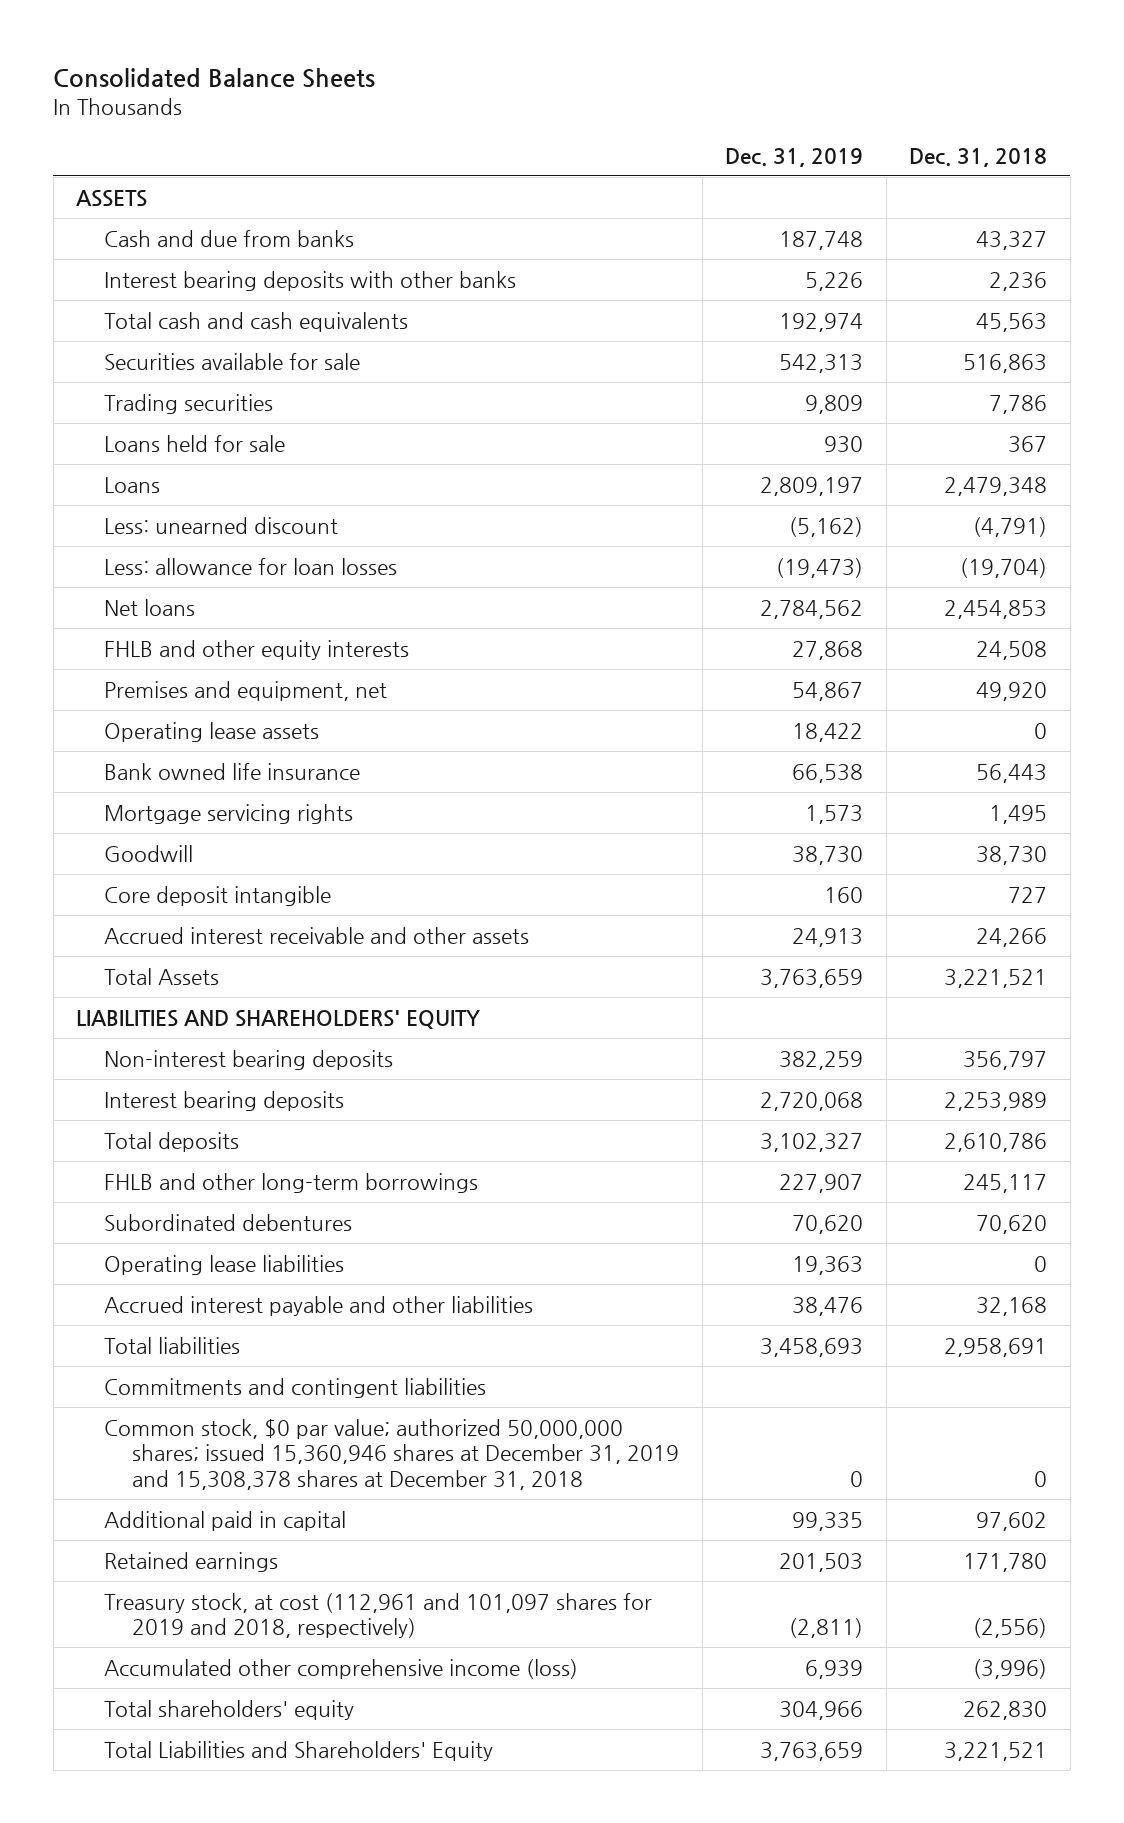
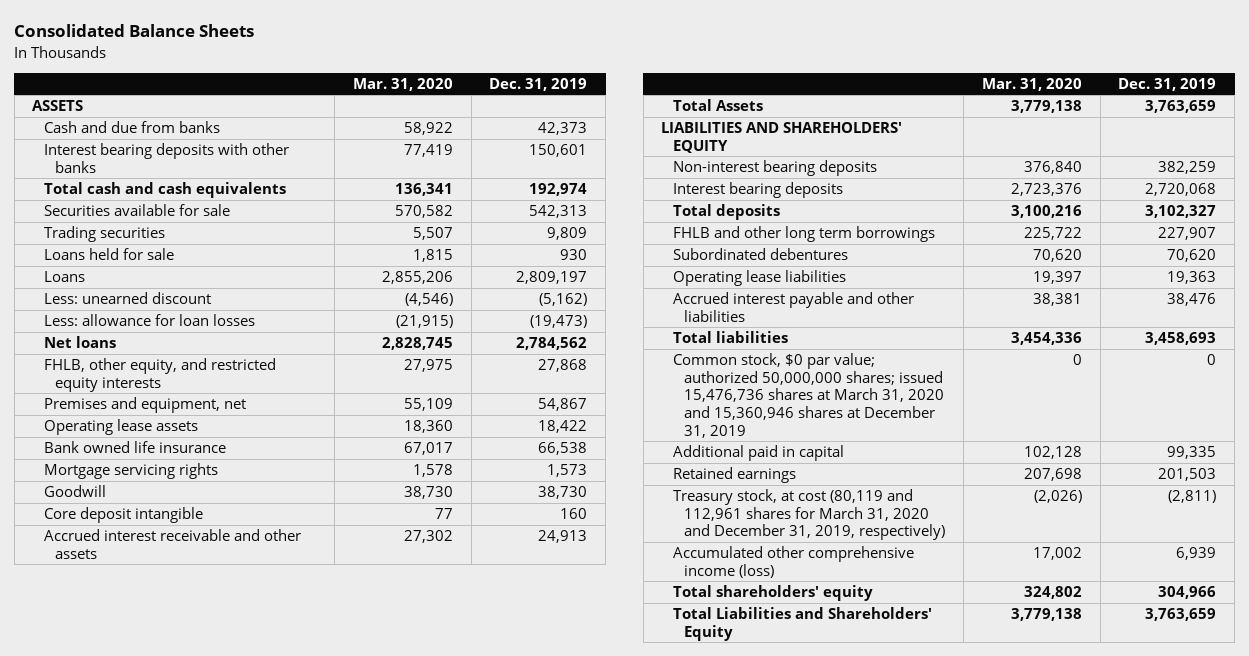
[909,147,1048,167] Dec. 31, 2018 -> none
none -> [352,77,453,91] Mar. 31, 2020
[779,230,864,250] 187,748 -> [538,122,588,136] 42,373
[805,271,864,291] 5,226 -> [529,144,588,158] 150,601
[104,639,410,660] FHLB and other equity interests -> [43,358,276,392] FHLB, other equity, and restricted equity interests
[104,1172,479,1193] FHLB and other long-term borrowings -> [672,226,935,243] FHLB and other long term borrowings
[104,1377,487,1398] Commitments and contingent liabilities -> none
[104,1418,680,1490] Common stock, $0 par value; authorized 50,000,000 shares; issued 15,360,946 shares at December 31, 2019 and 15,308,378 shares at December 31, 2018 -> [672,353,945,438] Common stock, $0 par value; authorized 50,000,000 shares; issued 15,476,736 shares at March 31, 2020 and 15,360,946 shares at December 31, 2019
[104,1592,653,1639] Treasury stock, at cost (112,961 and 101,097 shares for 2019 and 2018, respectively) -> [672,489,946,541] Treasury stock, at cost (80,119 and 112,961 shares for March 31, 2020 and December 31, 2019, respectively)

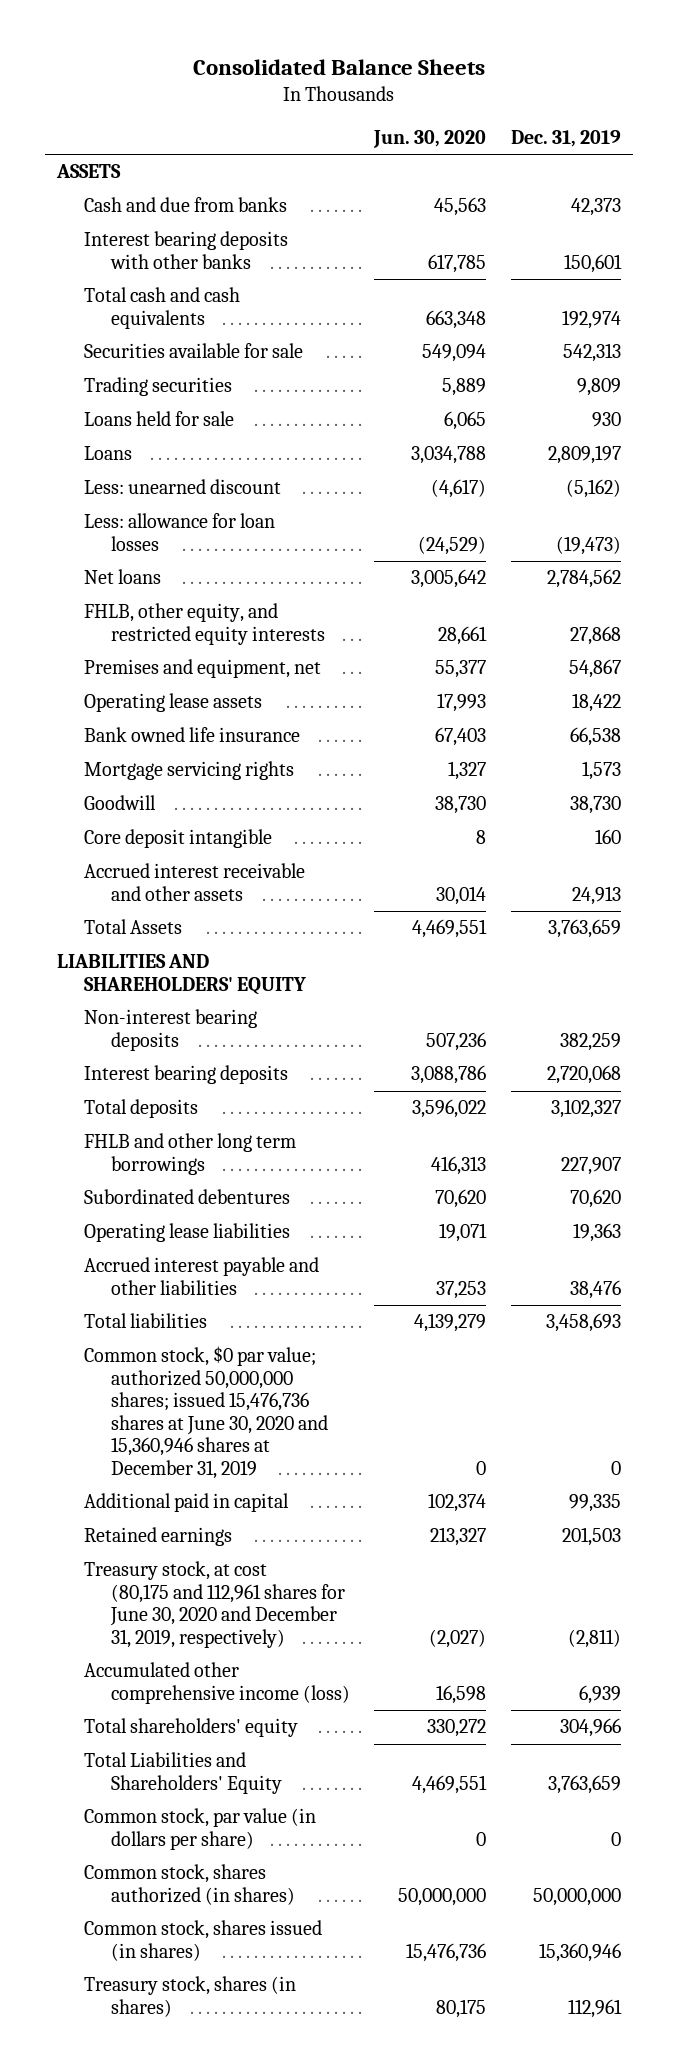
[352,77,453,91] Mar. 31, 2020 -> none
none -> [373,129,487,148] Jun. 30, 2020
[672,353,945,438] Common stock, $0 par value; authorized 50,000,000 shares; issued 15,476,736 shares at March 31, 2020 and 15,360,946 shares at December 31, 2019 -> [84,1346,328,1479] Common stock, $0 par value; authorized 50,000,000 shares; issued 15,476,736 shares at June 30, 2020 and 15,360,946 shares at December 31, 2019
[672,489,946,541] Treasury stock, at cost (80,119 and 112,961 shares for March 31, 2020 and December 31, 2019, respectively) -> [84,1561,345,1648] Treasury stock, at cost (80,175 and 112,961 shares for June 30, 2020 and December 31, 2019, respectively)
none -> [84,1808,317,1850] Common stock, par value (in dollars per share)
none -> [84,1864,295,1905] Common stock, shares authorized (in shares)
none -> [84,1920,323,1961] Common stock, shares issued (in shares)
none -> [84,1976,297,2017] Treasury stock, shares (in shares)

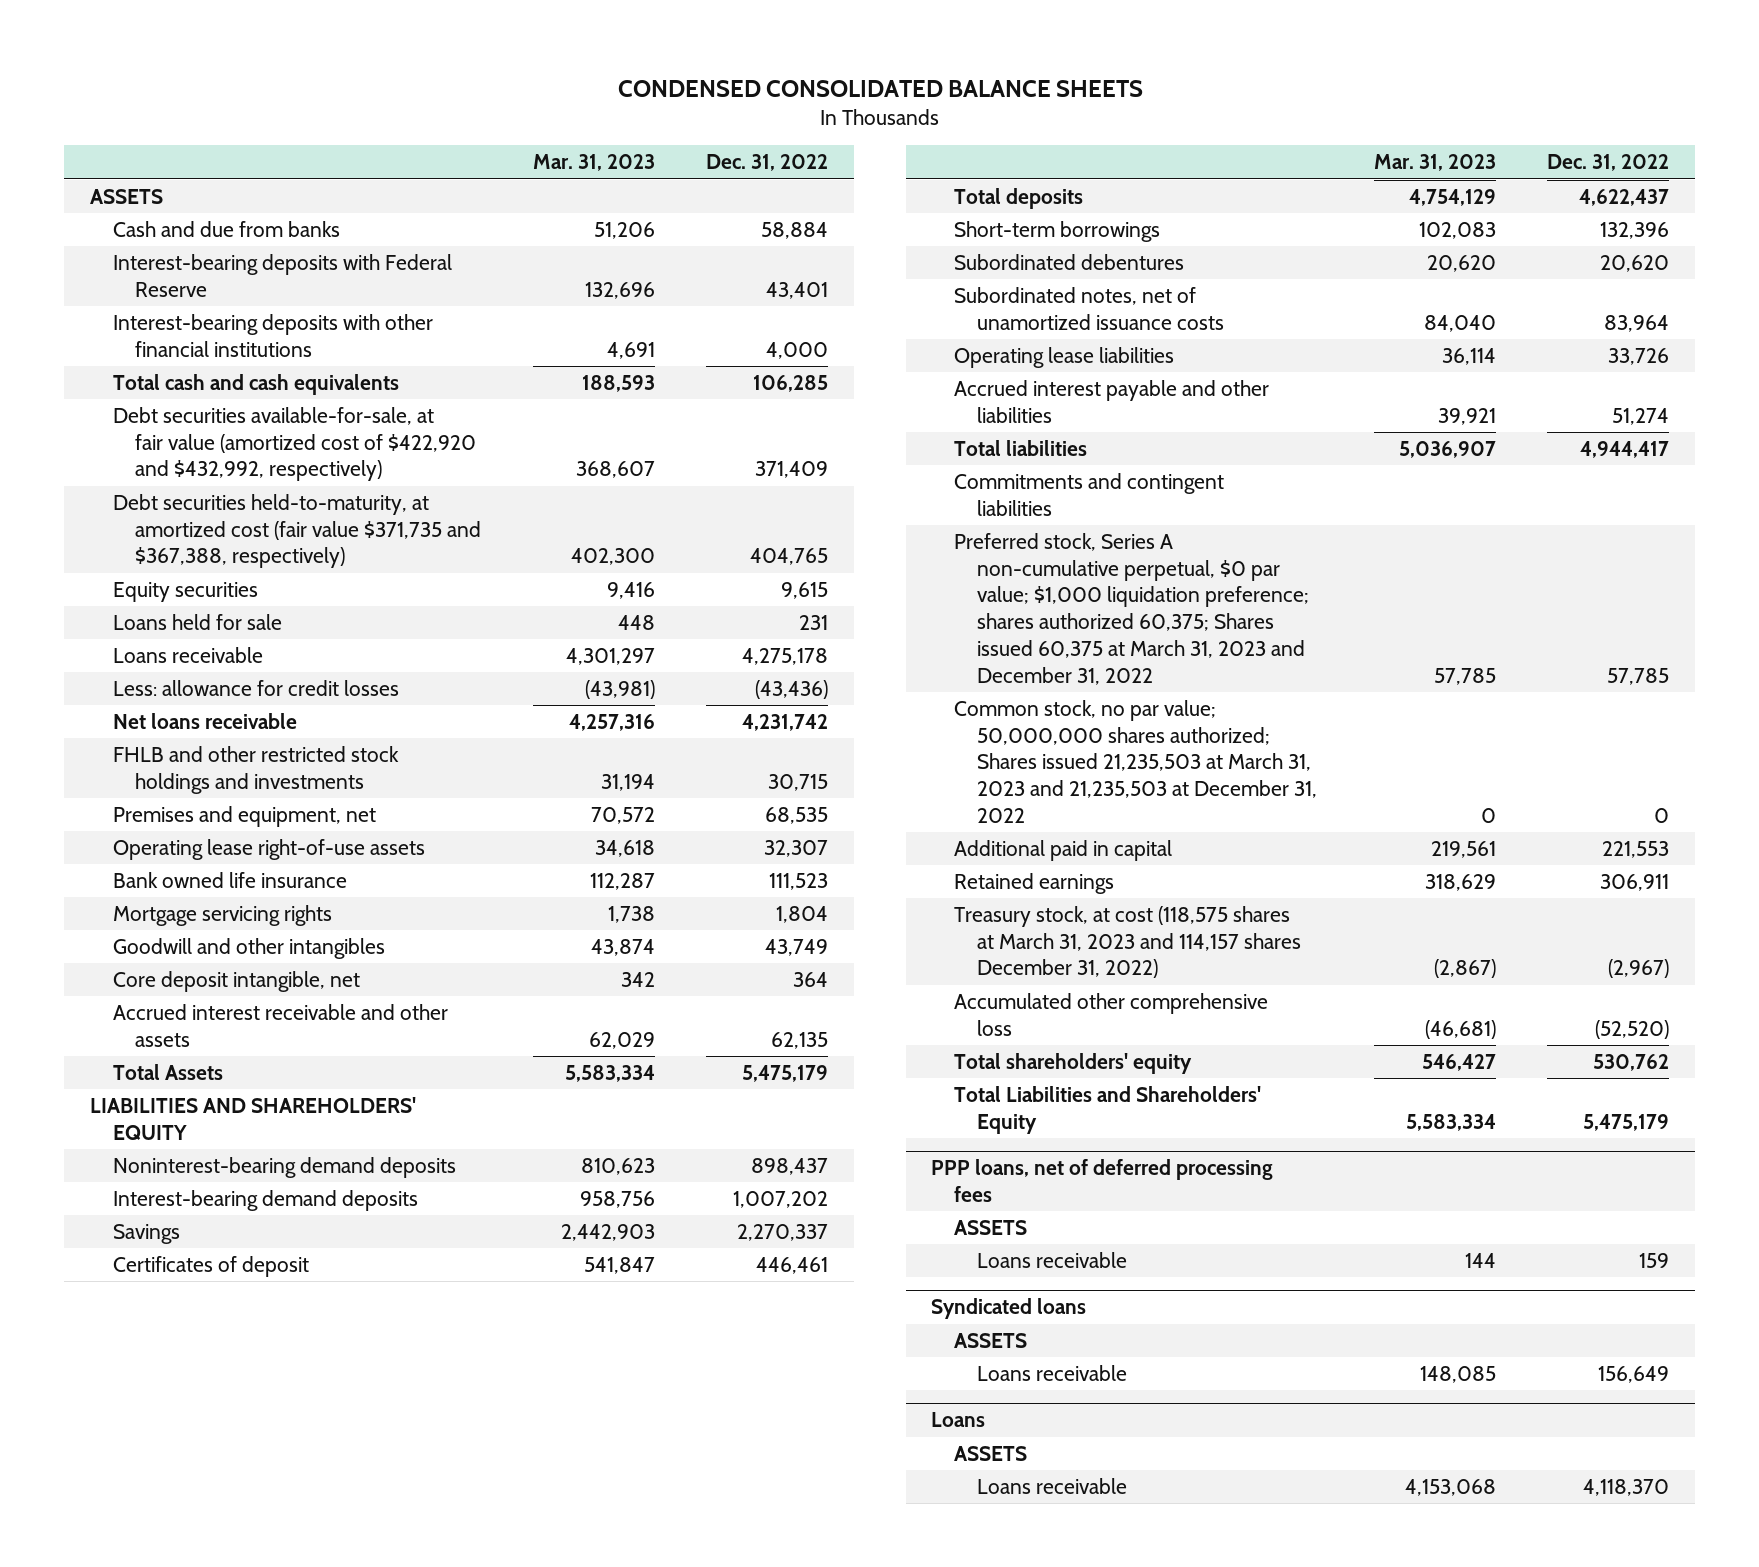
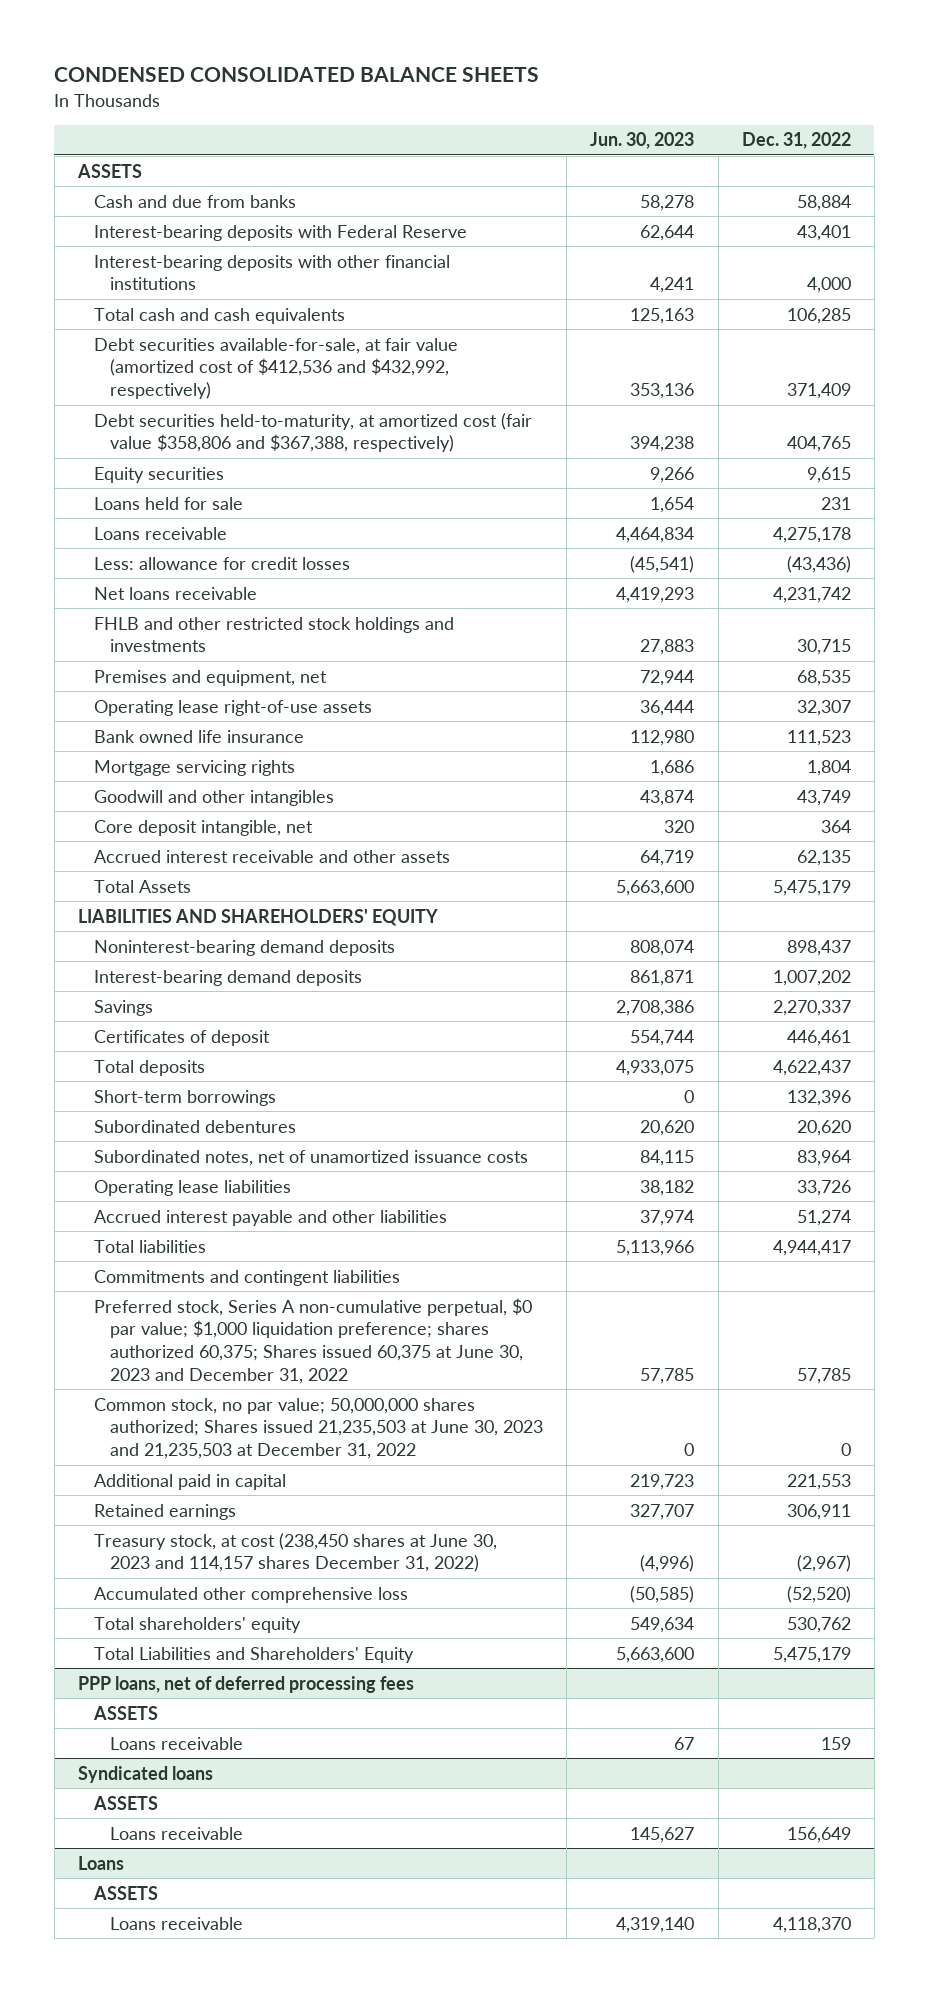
[532,154,655,172] Mar. 31, 2023 -> none
none -> [590,132,695,150] Jun. 30, 2023
[112,406,477,482] Debt securities available-for-sale, at fair value (amortized cost of $422,920 and $432,992, respectively) -> [94,337,459,400] Debt securities available-for-sale, at fair value (amortized cost of $412,536 and $432,992, respectively)
[112,493,482,569] Debt securities held-to-maturity, at amortized cost (fair value $371,735 and $367,388, respectively) -> [94,412,533,453] Debt securities held-to-maturity, at amortized cost (fair value $358,806 and $367,388, respectively)
[953,532,1309,685] Preferred stock, Series A non-cumulative perpetual, $0 par value; $1,000 liquidation preference; shares authorized 60,375; Shares issued 60,375 at March 31, 2023 and December 31, 2022 -> [94,1297,533,1384] Preferred stock, Series A non-cumulative perpetual, $0 par value; $1,000 liquidation preference; shares authorized 60,375; Shares issued 60,375 at June 30, 2023 and December 31, 2022
[953,699,1317,823] Common stock, no par value; 50,000,000 shares authorized; Shares issued 21,235,503 at March 31, 2023 and 21,235,503 at December 31, 2022 -> [94,1397,544,1460] Common stock, no par value; 50,000,000 shares authorized; Shares issued 21,235,503 at June 30, 2023 and 21,235,503 at December 31, 2022
[953,905,1301,979] Treasury stock, at cost (118,575 shares at March 31, 2023 and 114,157 shares December 31, 2022) -> [94,1532,498,1573] Treasury stock, at cost (238,450 shares at June 30, 2023 and 114,157 shares December 31, 2022)

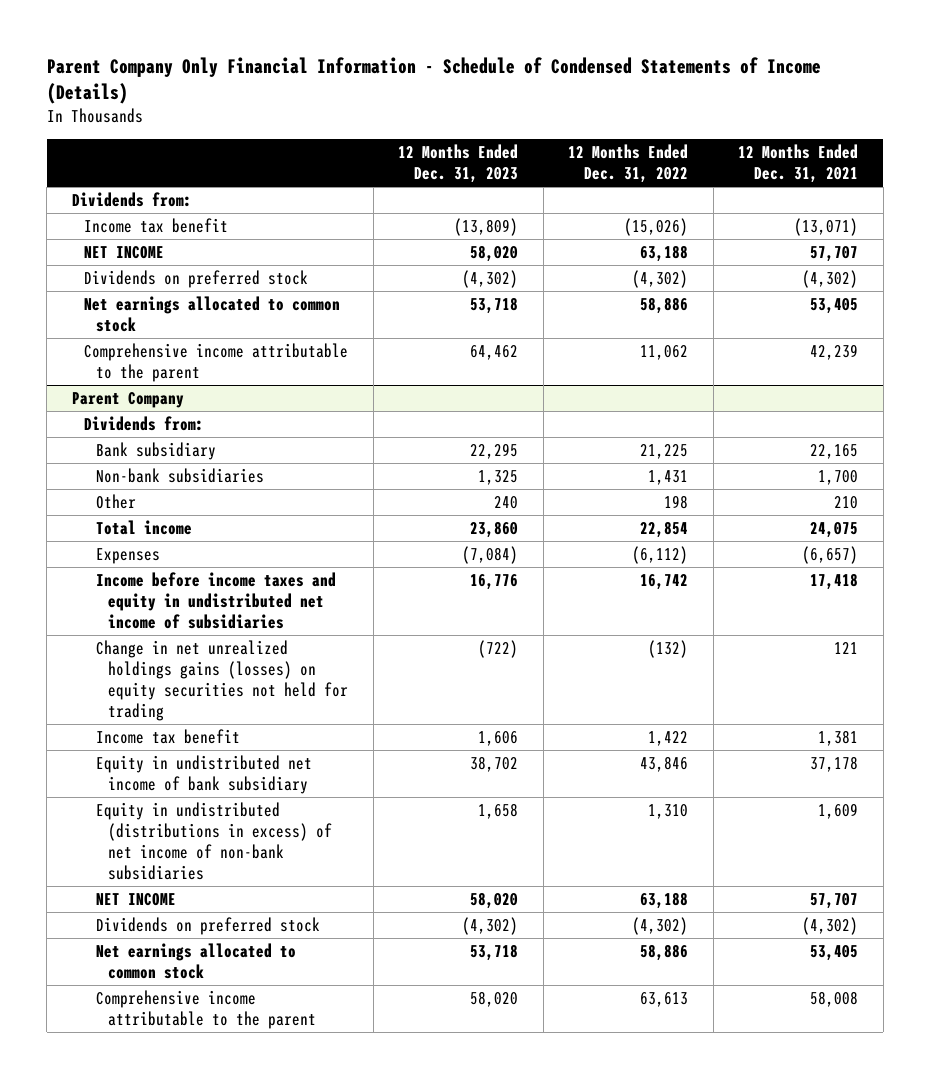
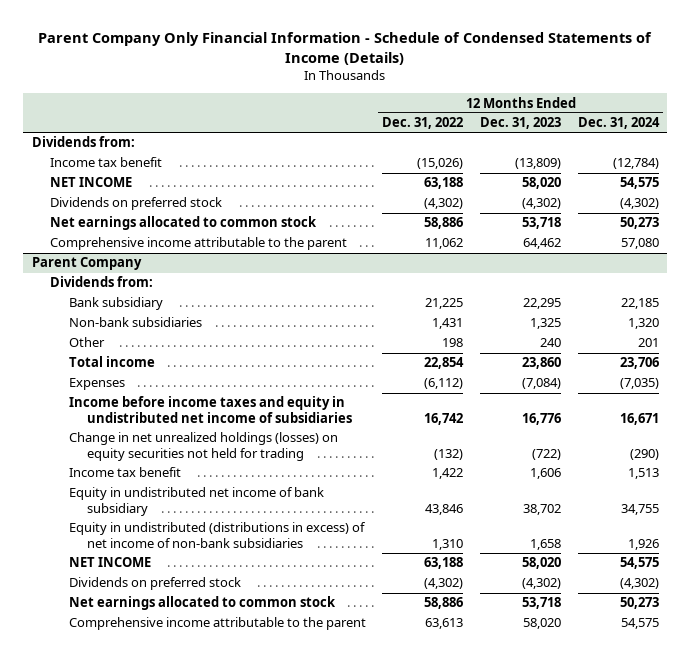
[738,144,859,184] 12 Months Ended Dec. 31, 2021 -> none
none -> [577,117,660,130] Dec. 31, 2024
[96,639,349,721] Change in net unrealized holdings gains (losses) on equity securities not held for trading -> [68,432,338,462] Change in net unrealized holdings (losses) on equity securities not held for trading

